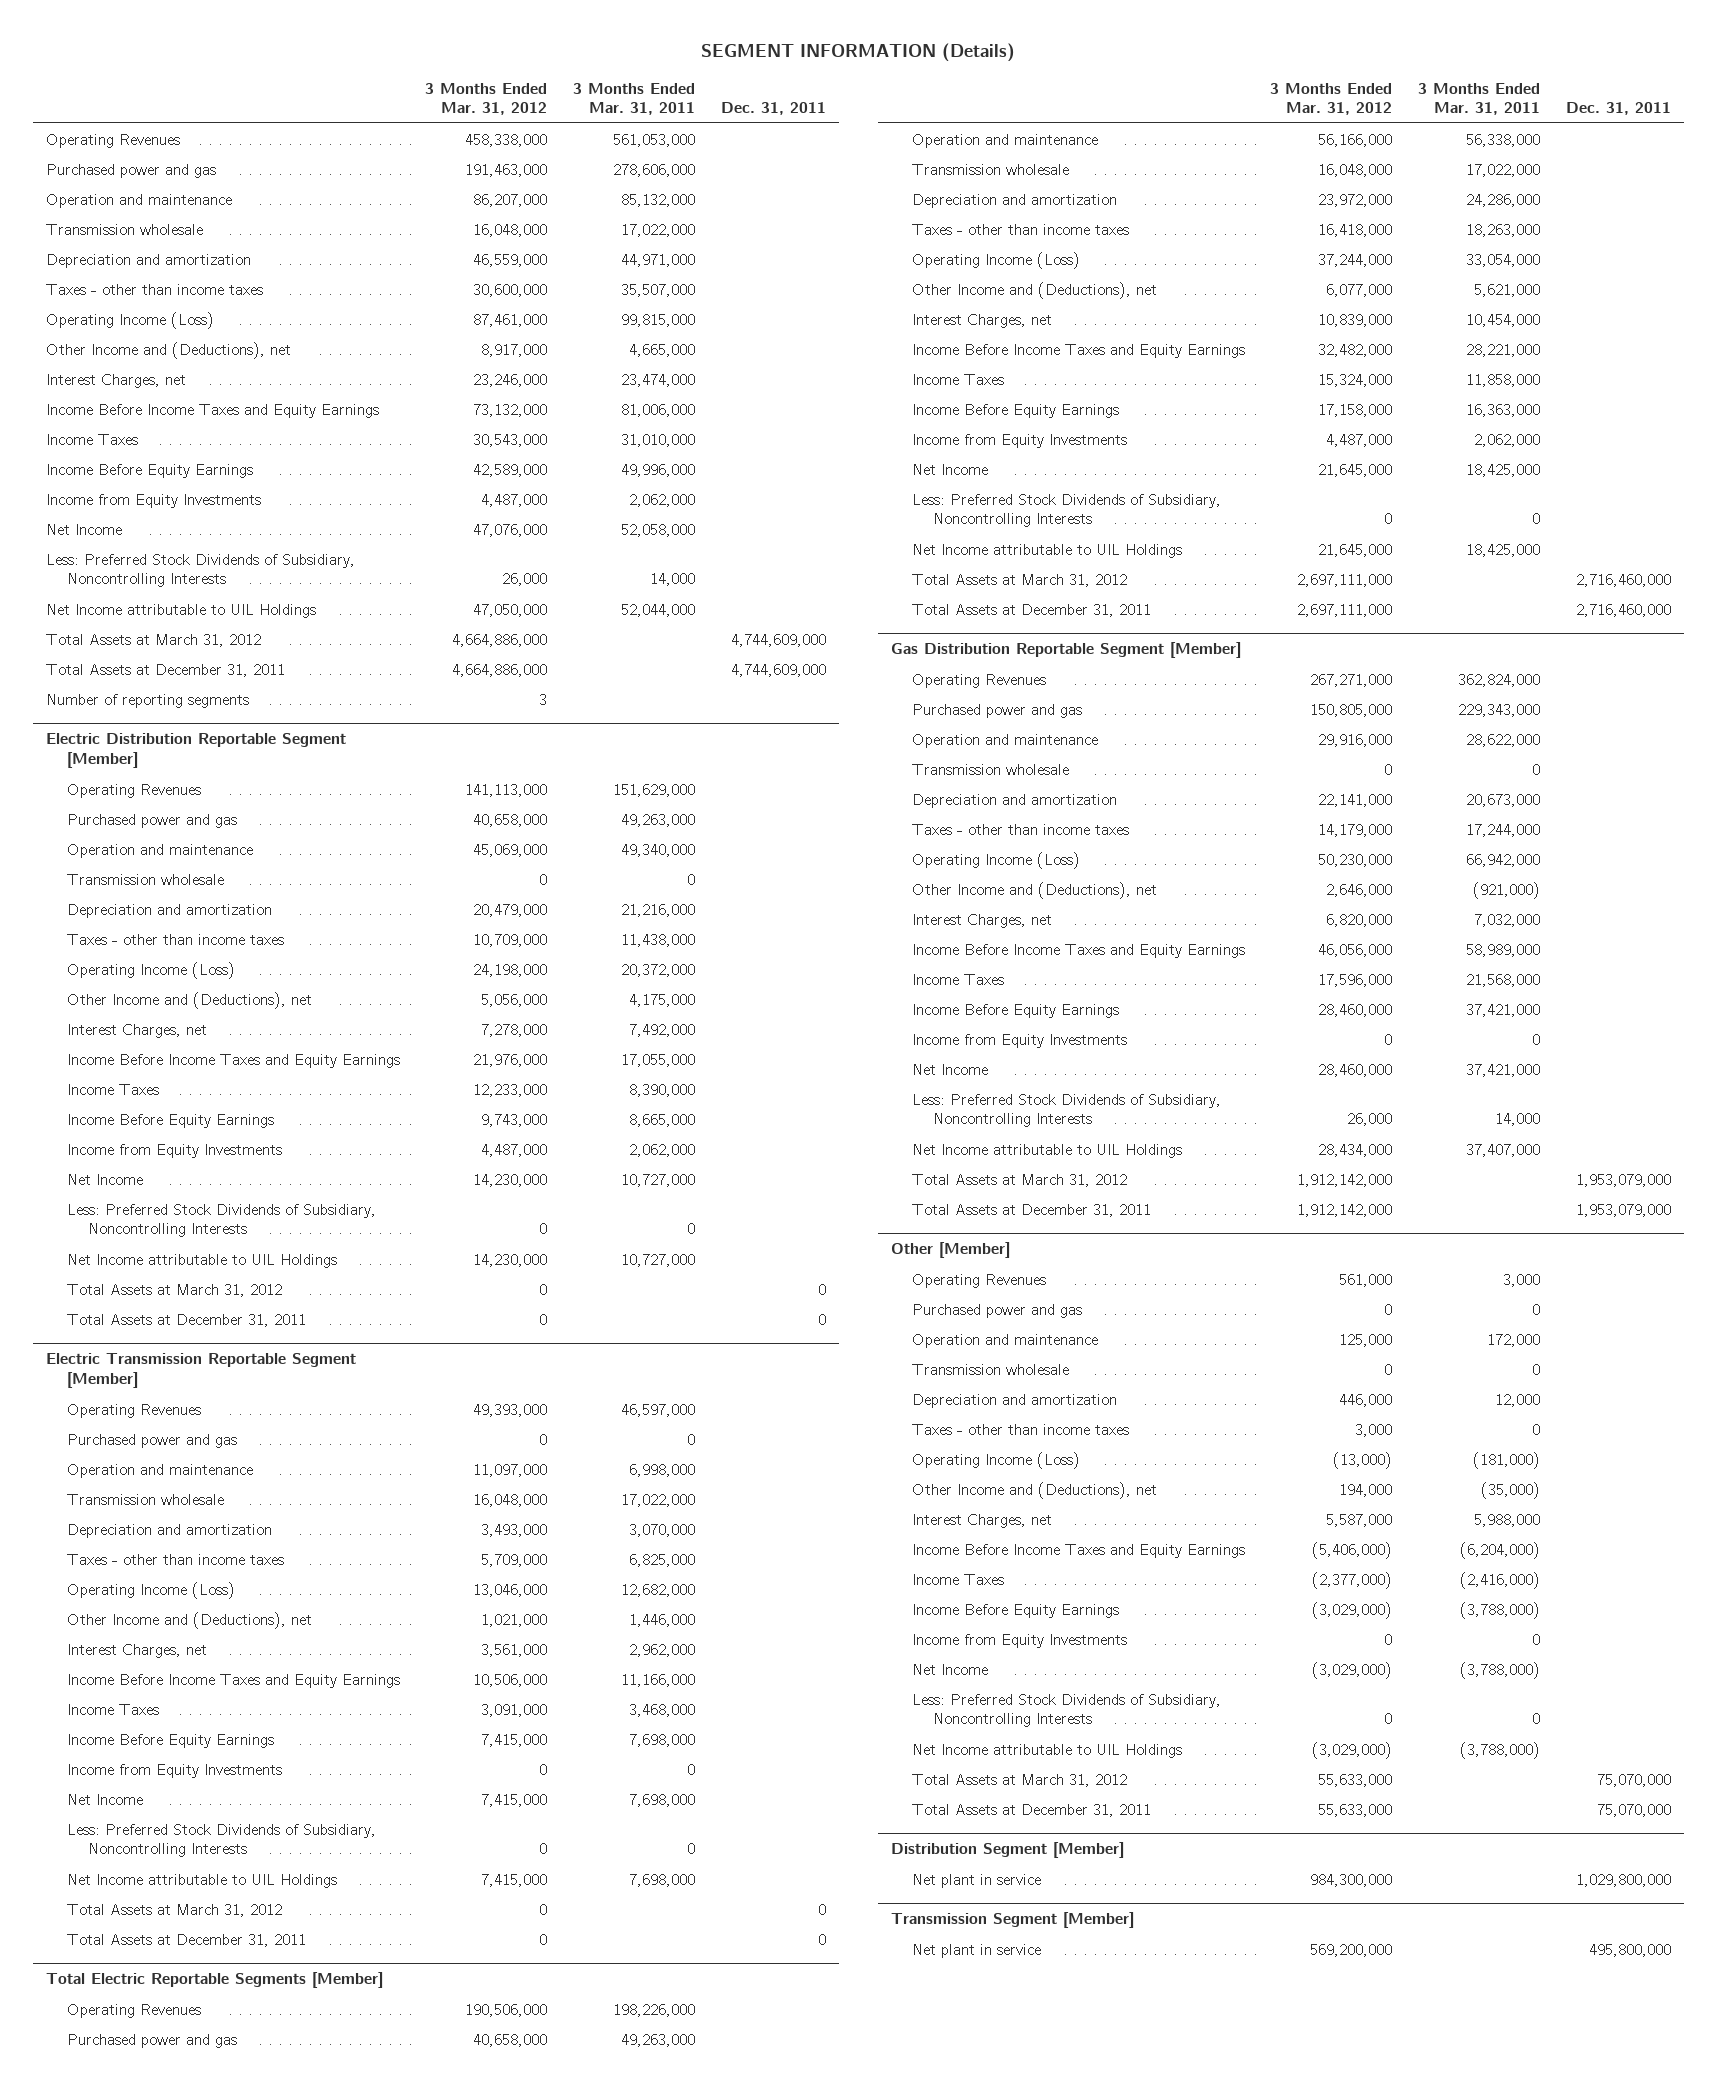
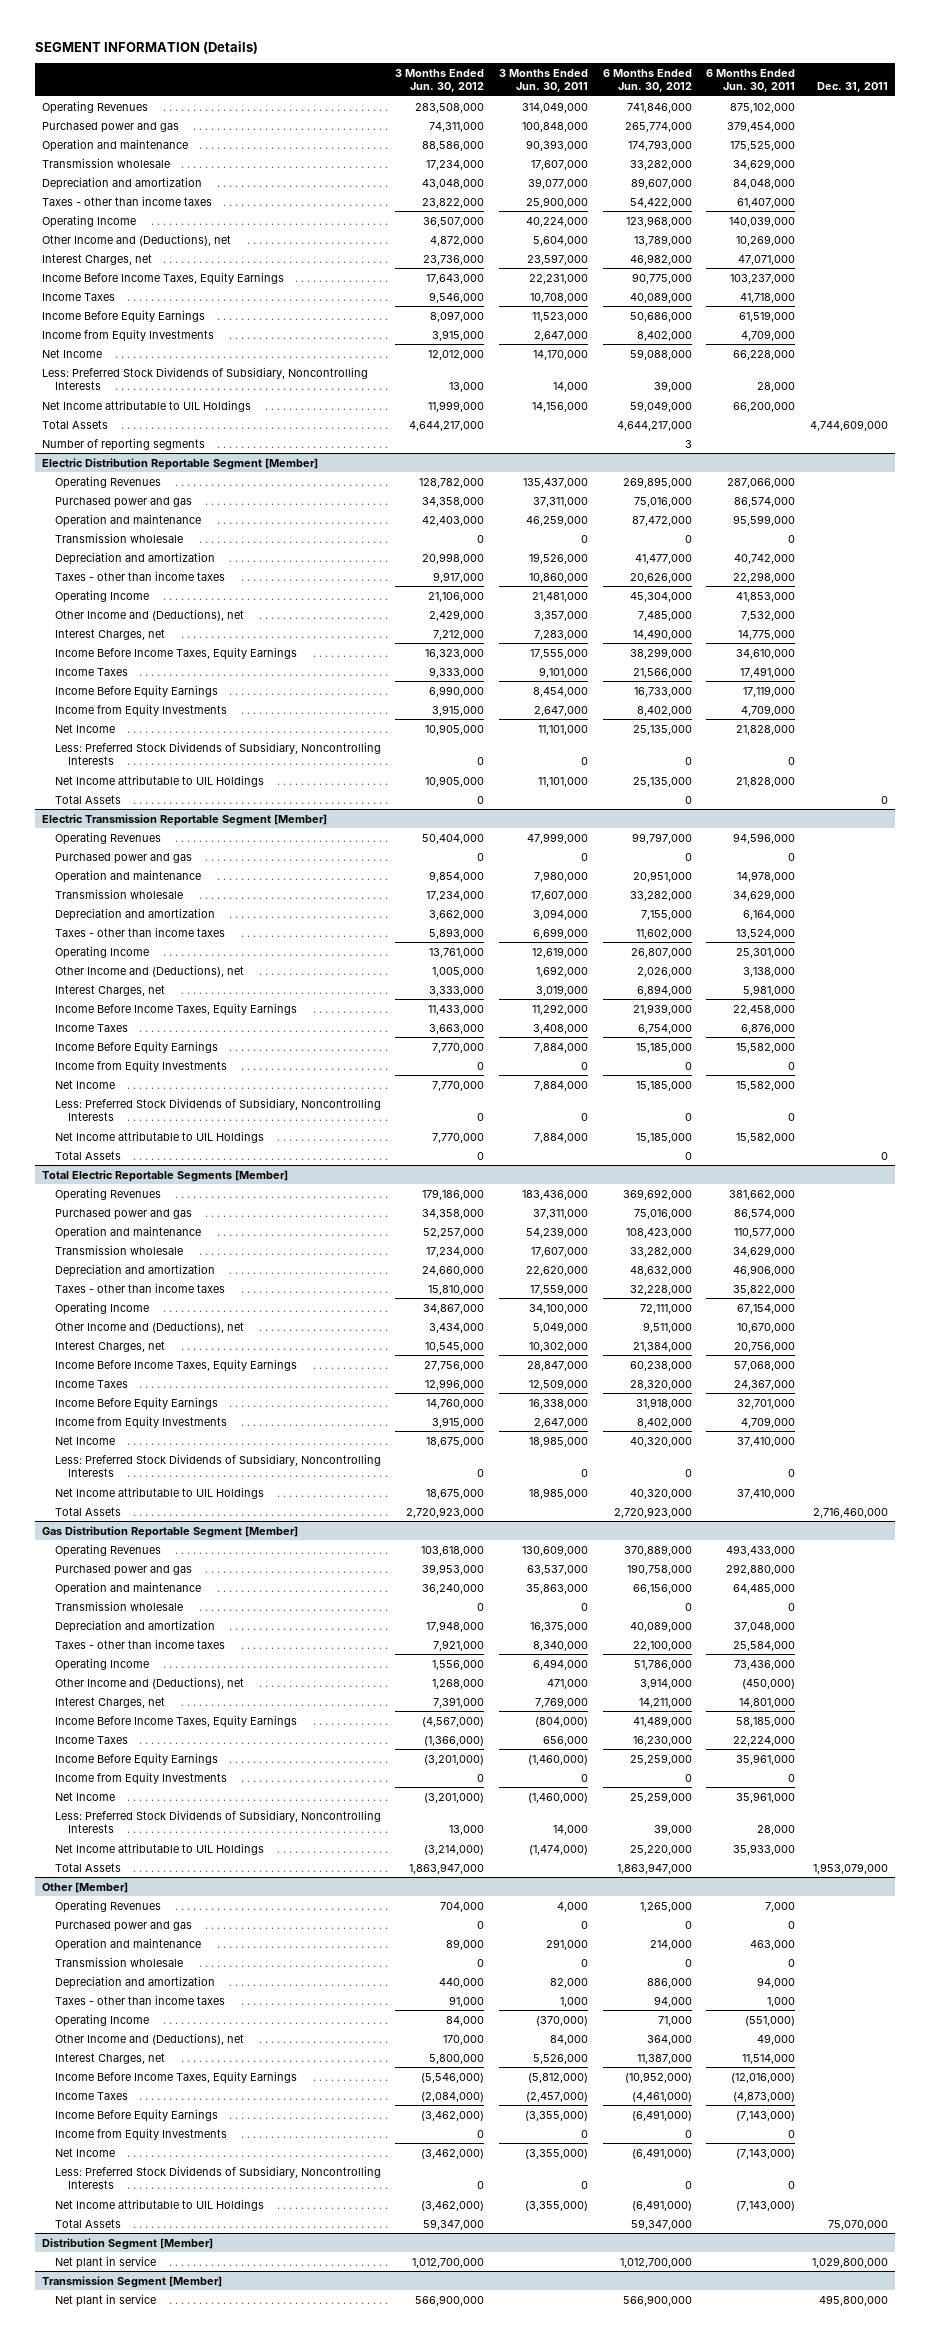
[425,82,548,116] 3 Months Ended Mar. 31, 2012 -> none
[573,82,696,116] 3 Months Ended Mar. 31, 2011 -> none
none -> [395,68,485,93] 3 Months Ended Jun. 30, 2012
none -> [499,68,589,93] 3 Months Ended Jun. 30, 2011
none -> [602,68,692,93] 6 Months Ended Jun. 30, 2012
none -> [706,68,796,93] 6 Months Ended Jun. 30, 2011
[45,311,214,329] Operating Income (Loss) -> [42,214,137,228] Operating Income
[45,403,379,418] Income Before Income Taxes and Equity Earnings -> [42,271,285,285] Income Before Income Taxes, Equity Earnings
[45,663,285,677] Total Assets at December 31, 2011 -> none
[45,633,261,647] Total Assets at March 31, 2012 -> [42,419,109,429] Total Assets
[66,961,235,979] Operating Income (Loss) -> [54,589,149,603] Operating Income
[66,1053,400,1068] Income Before Income Taxes and Equity Earnings -> [54,646,297,660] Income Before Income Taxes, Equity Earnings
[66,1313,306,1327] Total Assets at December 31, 2011 -> none
[66,1283,282,1297] Total Assets at March 31, 2012 -> [54,794,121,804] Total Assets
[66,1581,235,1599] Operating Income (Loss) -> [54,945,149,959] Operating Income
[66,1673,400,1688] Income Before Income Taxes and Equity Earnings -> [54,1002,297,1016] Income Before Income Taxes, Equity Earnings
[66,1933,306,1947] Total Assets at December 31, 2011 -> none
[66,1903,282,1917] Total Assets at March 31, 2012 -> [54,1150,121,1160] Total Assets
[911,251,1080,269] Operating Income (Loss) -> [54,1301,149,1315] Operating Income
[911,343,1245,358] Income Before Income Taxes and Equity Earnings -> [54,1358,297,1372] Income Before Income Taxes, Equity Earnings
[911,603,1151,617] Total Assets at December 31, 2011 -> none
[911,573,1127,587] Total Assets at March 31, 2012 -> [54,1506,121,1516] Total Assets
[911,851,1080,869] Operating Income (Loss) -> [54,1657,149,1671] Operating Income
[911,943,1245,958] Income Before Income Taxes and Equity Earnings -> [54,1714,297,1728] Income Before Income Taxes, Equity Earnings
[911,1203,1151,1217] Total Assets at December 31, 2011 -> none
[911,1173,1127,1187] Total Assets at March 31, 2012 -> [54,1862,121,1872] Total Assets
[911,1451,1080,1469] Operating Income (Loss) -> [54,2013,149,2027] Operating Income
[911,1543,1245,1558] Income Before Income Taxes and Equity Earnings -> [54,2070,297,2084] Income Before Income Taxes, Equity Earnings
[911,1803,1151,1817] Total Assets at December 31, 2011 -> none
[911,1773,1127,1787] Total Assets at March 31, 2012 -> [54,2218,121,2228] Total Assets

